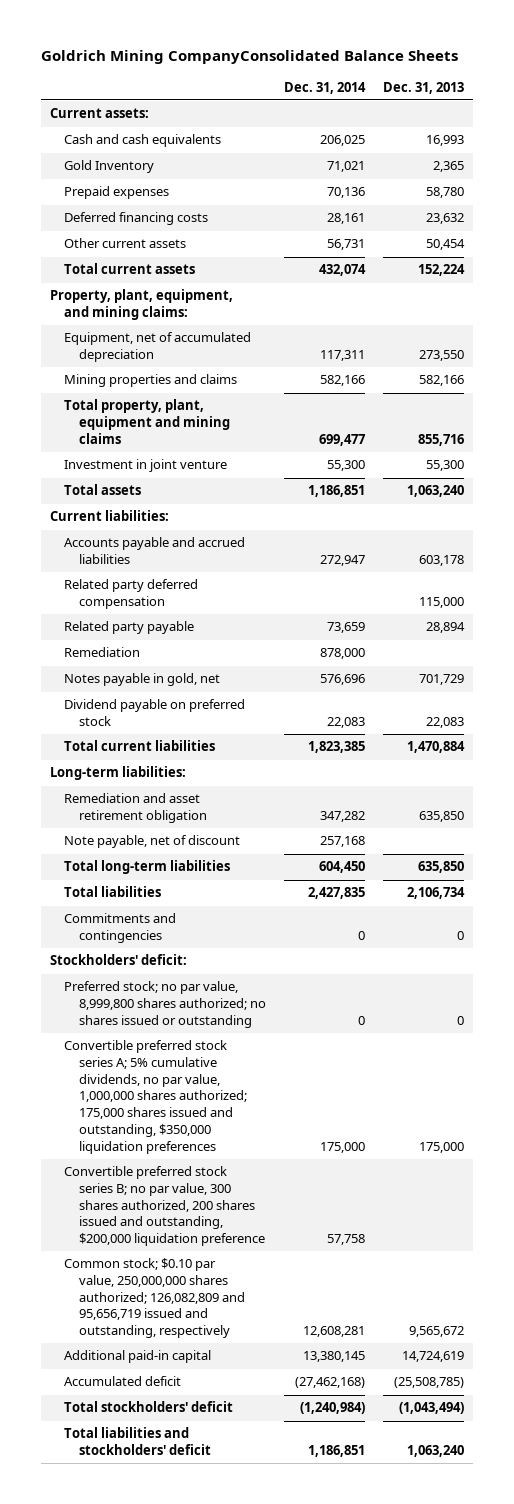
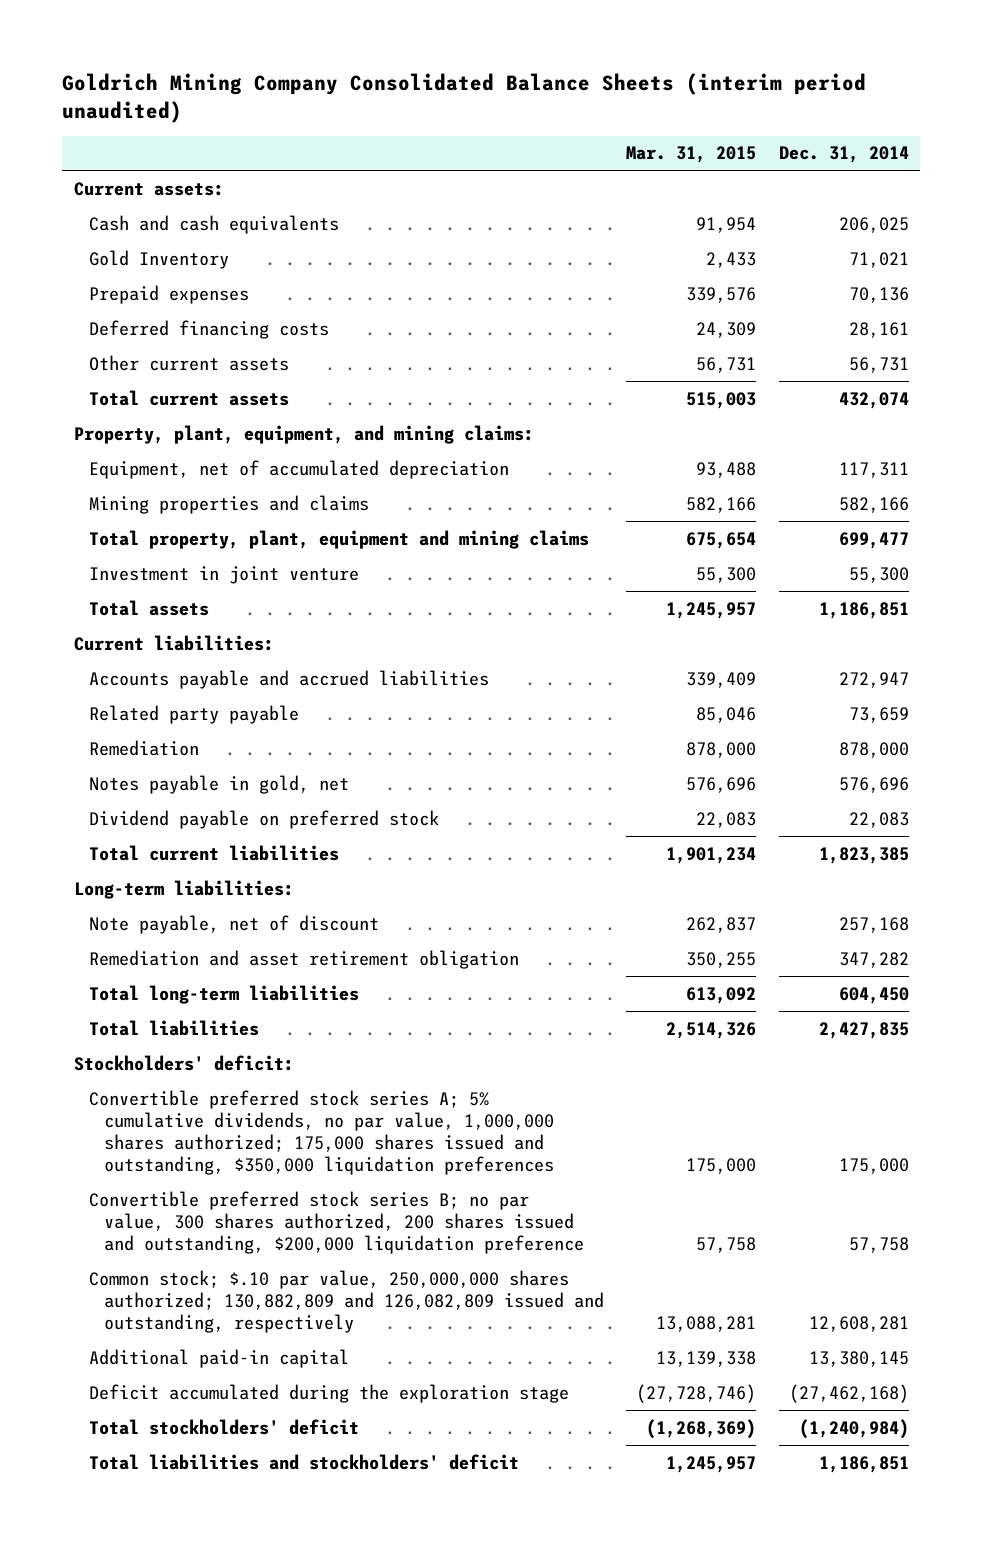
[41,50,459,65] Goldrich Mining CompanyConsolidated Balance Sheets -> [62,73,867,123] Goldrich Mining Company Consolidated Balance Sheets (interim period unaudited)
[382,81,464,94] Dec. 31, 2013 -> none
none -> [626,146,757,164] Mar. 31, 2015
[64,579,199,610] Related party deferred compensation -> none
[64,793,207,824] Remediation and asset retirement obligation -> [88,949,519,969] Remediation and asset retirement obligation
[64,913,177,944] Commitments and contingencies -> none
[64,981,266,1028] Preferred stock; no par value, 8,999,800 shares authorized; no shares issued or outstanding -> none
[64,1258,245,1339] Common stock; $0.10 par value, 250,000,000 shares authorized; 126,082,809 and 95,656,719 issued and outstanding, respectively -> [88,1269,604,1333] Common stock; $.10 par value, 250,000,000 shares authorized; 130,882,809 and 126,082,809 issued and outstanding, respectively
[64,1376,182,1387] Accumulated deficit -> [88,1383,569,1403] Deficit accumulated during the exploration stage

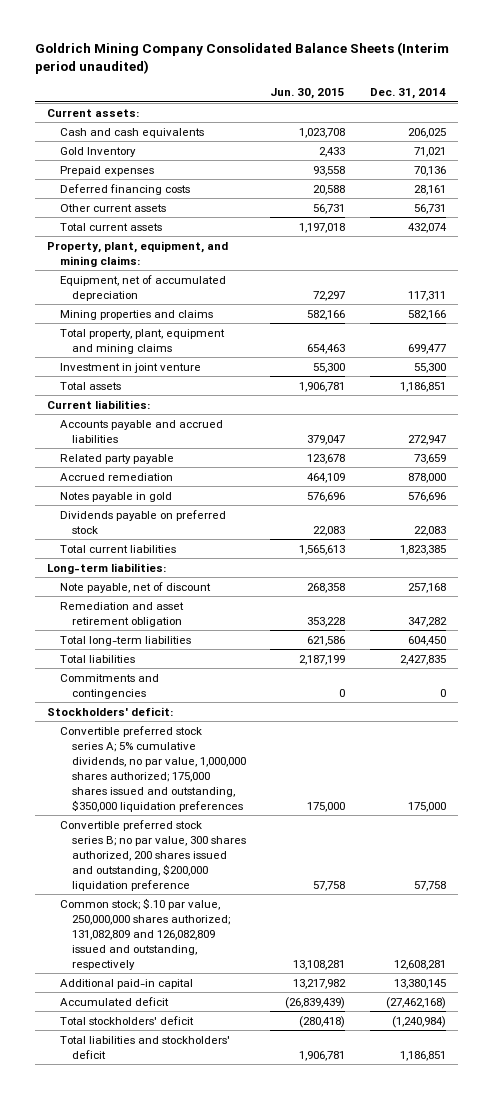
[62,73,867,123] Goldrich Mining Company Consolidated Balance Sheets (interim period unaudited) -> [34,42,449,75] Goldrich Mining Company Consolidated Balance Sheets (Interim period unaudited)
[626,146,757,164] Mar. 31, 2015 -> none
none -> [270,88,346,100] Jun. 30, 2015
[88,739,199,756] Remediation -> [59,472,173,481] Accrued remediation
[88,774,349,794] Notes payable in gold, net -> [59,491,172,502] Notes payable in gold
[88,809,439,829] Dividend payable on preferred stock -> [59,509,226,534] Dividends payable on preferred stock
none -> [59,673,159,699] Commitments and contingencies
[88,1269,604,1333] Common stock; $.10 par value, 250,000,000 shares authorized; 130,882,809 and 126,082,809 issued and outstanding, respectively -> [59,897,231,970] Common stock; $.10 par value, 250,000,000 shares authorized; 131,082,809 and 126,082,809 issued and outstanding, respectively
[88,1383,569,1403] Deficit accumulated during the exploration stage -> [59,996,169,1006] Accumulated deficit

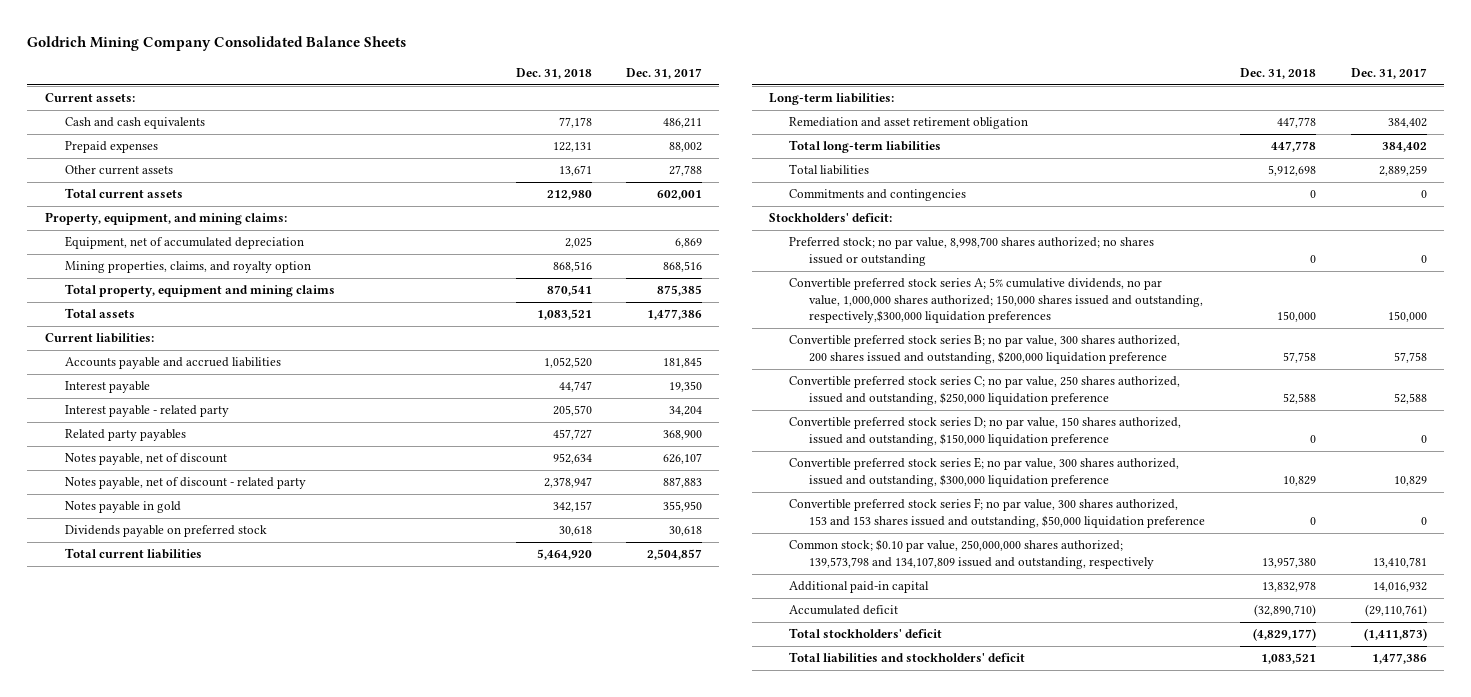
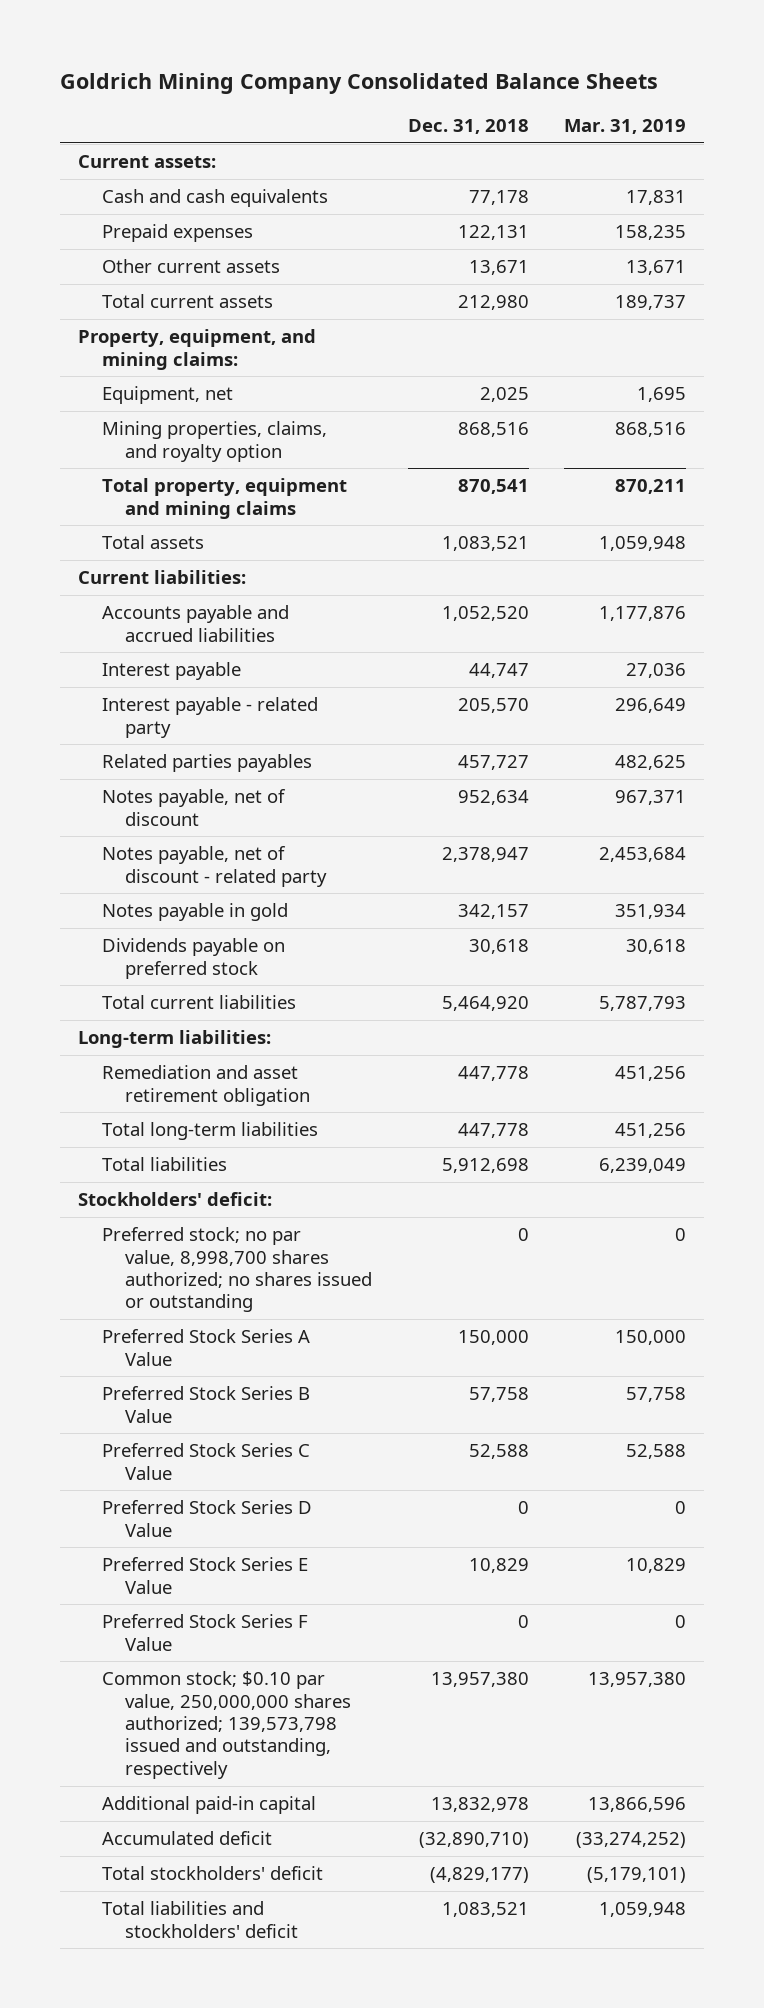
[626,67,703,79] Dec. 31, 2017 -> none
none -> [563,118,686,134] Mar. 31, 2019
[64,236,304,250] Equipment, net of accumulated depreciation -> [101,386,233,405] Equipment, net
[64,429,186,442] Related party payables -> [101,754,312,773] Related parties payables
[789,189,967,202] Commitments and contingencies -> none
[789,278,1204,324] Convertible preferred stock series A; 5% cumulative dividends, no par value, 1,000,000 shares authorized; 150,000 shares issued and outstanding, respectively,$300,000 liquidation preferences -> [101,1329,310,1366] Preferred Stock Series A Value
[789,335,1181,364] Convertible preferred stock series B; no par value, 300 shares authorized, 200 shares issued and outstanding, $200,000 liquidation preference -> [101,1386,310,1423] Preferred Stock Series B Value
[789,376,1181,405] Convertible preferred stock series C; no par value, 250 shares authorized, issued and outstanding, $250,000 liquidation preference -> [101,1443,310,1480] Preferred Stock Series C Value
[789,417,1182,446] Convertible preferred stock series D; no par value, 150 shares authorized, issued and outstanding, $150,000 liquidation preference -> [101,1500,312,1537] Preferred Stock Series D Value
[789,457,1180,487] Convertible preferred stock series E; no par value, 300 shares authorized, issued and outstanding, $300,000 liquidation preference -> [101,1557,308,1594] Preferred Stock Series E Value
[789,498,1206,528] Convertible preferred stock series F; no par value, 300 shares authorized, 153 and 153 shares issued and outstanding, $50,000 liquidation preference -> [101,1614,308,1651] Preferred Stock Series F Value
[789,539,1155,569] Common stock; $0.10 par value, 250,000,000 shares authorized; 139,573,798 and 134,107,809 issued and outstanding, respectively -> [101,1671,352,1779] Common stock; $0.10 par value, 250,000,000 shares authorized; 139,573,798 issued and outstanding, respectively

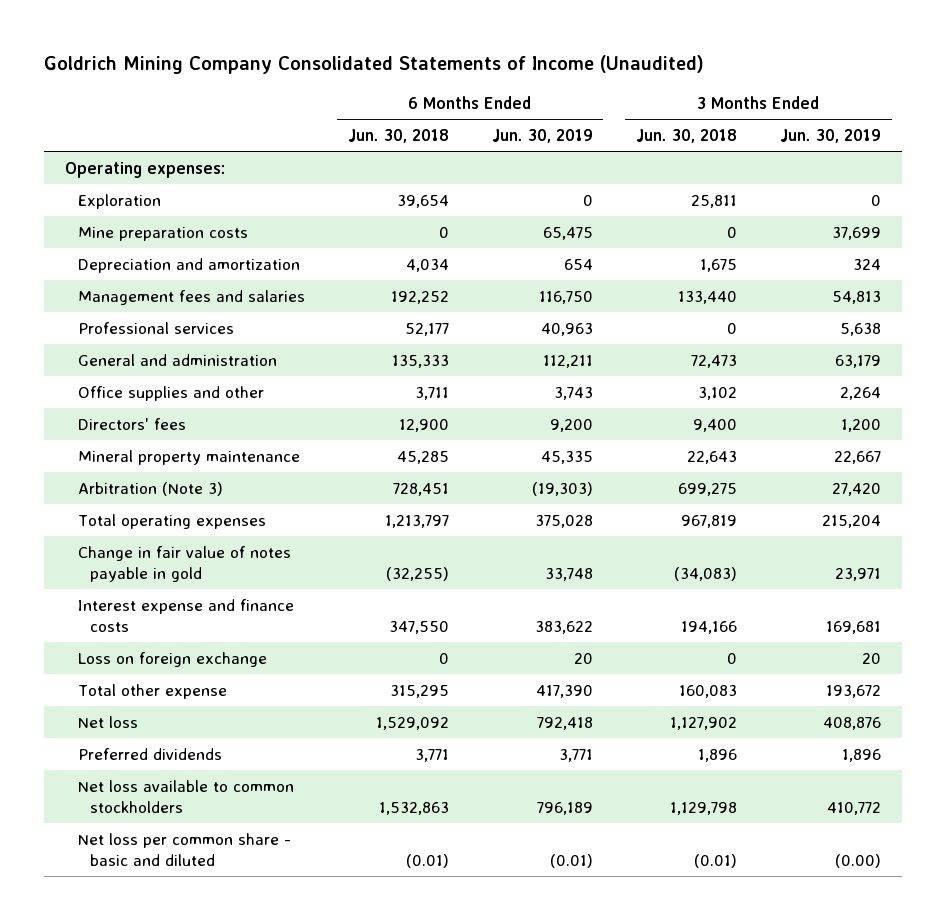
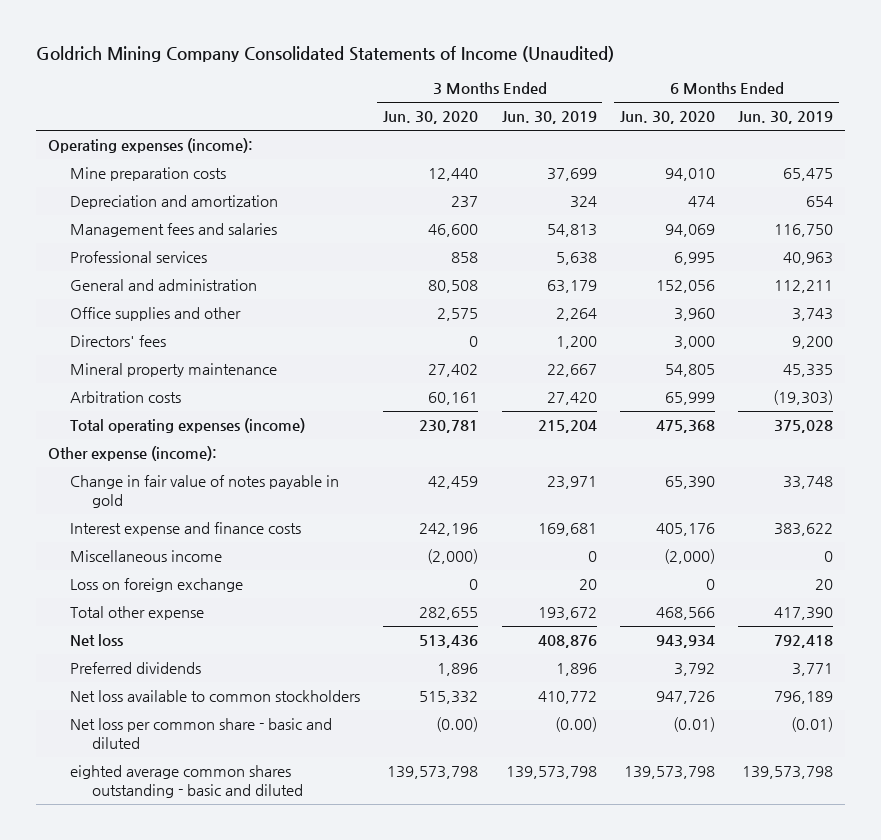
[347,128,449,143] Jun. 30, 2018 -> none
[635,128,737,143] Jun. 30, 2018 -> none
none -> [383,111,479,125] Jun. 30, 2020
none -> [619,111,715,125] Jun. 30, 2020
[77,193,161,209] Exploration -> none
[65,161,226,178] Operating expenses: -> [48,138,254,154] Operating expenses (income):
[77,481,223,496] Arbitration (Note 3) -> [69,391,181,404] Arbitration costs
[77,513,266,529] Total operating expenses -> [69,418,305,434] Total operating expenses (income)
none -> [48,446,218,462] Other expense (income):
none -> [69,550,222,563] Miscellaneous income
none -> [69,765,303,799] eighted average common shares outstanding - basic and diluted

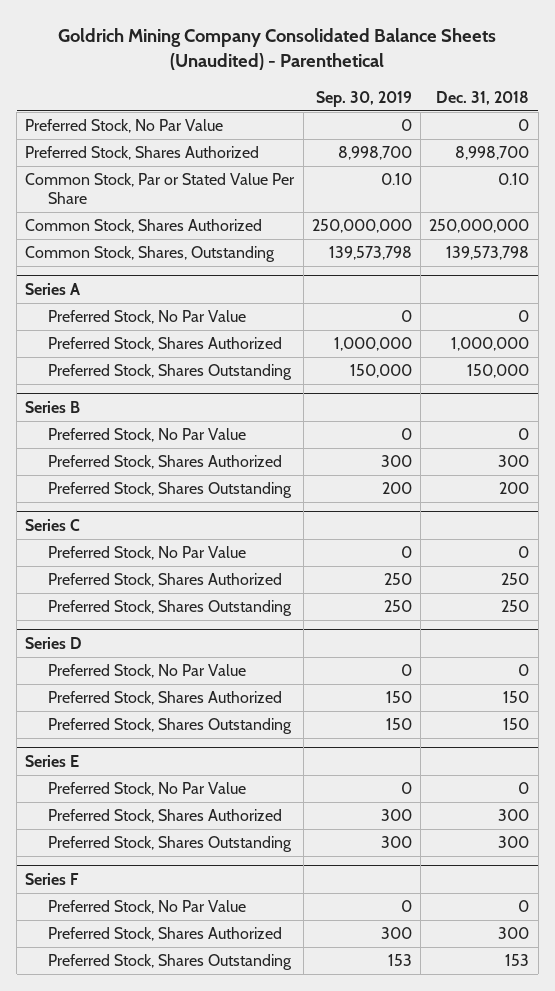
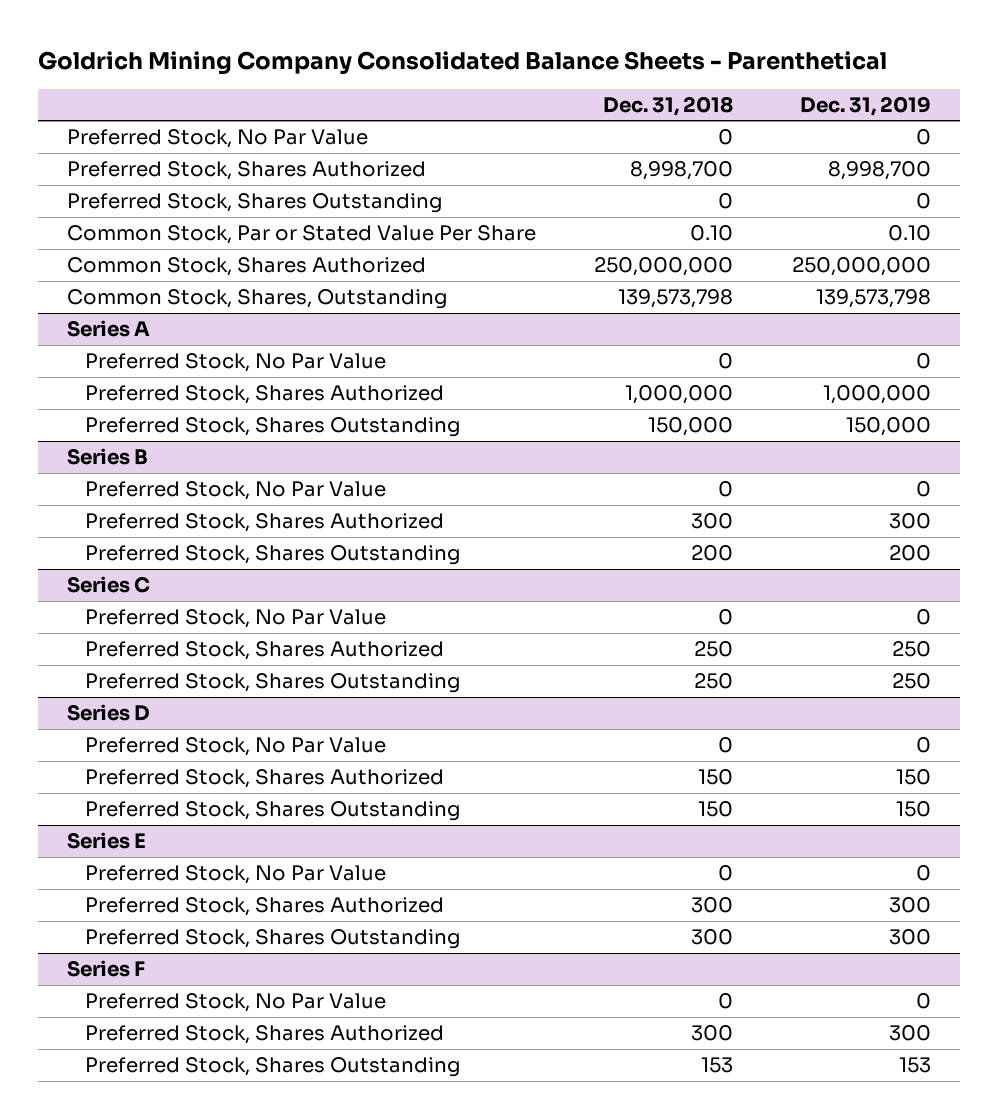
[58,27,497,71] Goldrich Mining Company Consolidated Balance Sheets (Unaudited) - Parenthetical -> [37,50,887,75] Goldrich Mining Company Consolidated Balance Sheets - Parenthetical
[315,90,412,107] Sep. 30, 2019 -> none
none -> [799,95,931,116] Dec. 31, 2019
none -> [66,193,443,214] Preferred Stock, Shares Outstanding

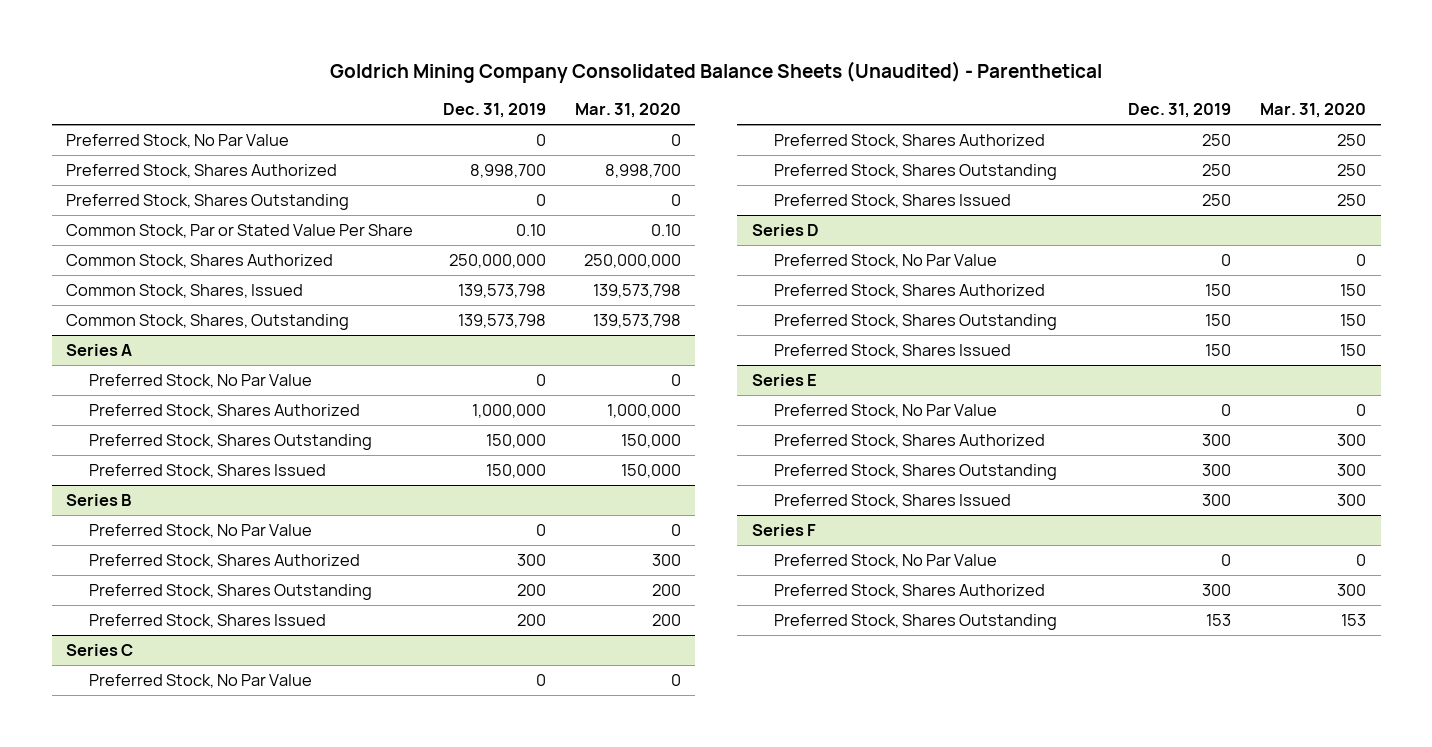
[37,50,887,75] Goldrich Mining Company Consolidated Balance Sheets - Parenthetical -> [330,60,1103,83] Goldrich Mining Company Consolidated Balance Sheets (Unaudited) - Parenthetical
[603,95,734,116] Dec. 31, 2018 -> none
none -> [574,103,681,119] Mar. 31, 2020
none -> [66,284,304,299] Common Stock, Shares, Issued
none -> [88,464,326,479] Preferred Stock, Shares Issued
none -> [88,614,326,629] Preferred Stock, Shares Issued
none -> [773,194,1011,209] Preferred Stock, Shares Issued
none -> [773,344,1011,359] Preferred Stock, Shares Issued
none -> [773,494,1011,509] Preferred Stock, Shares Issued

